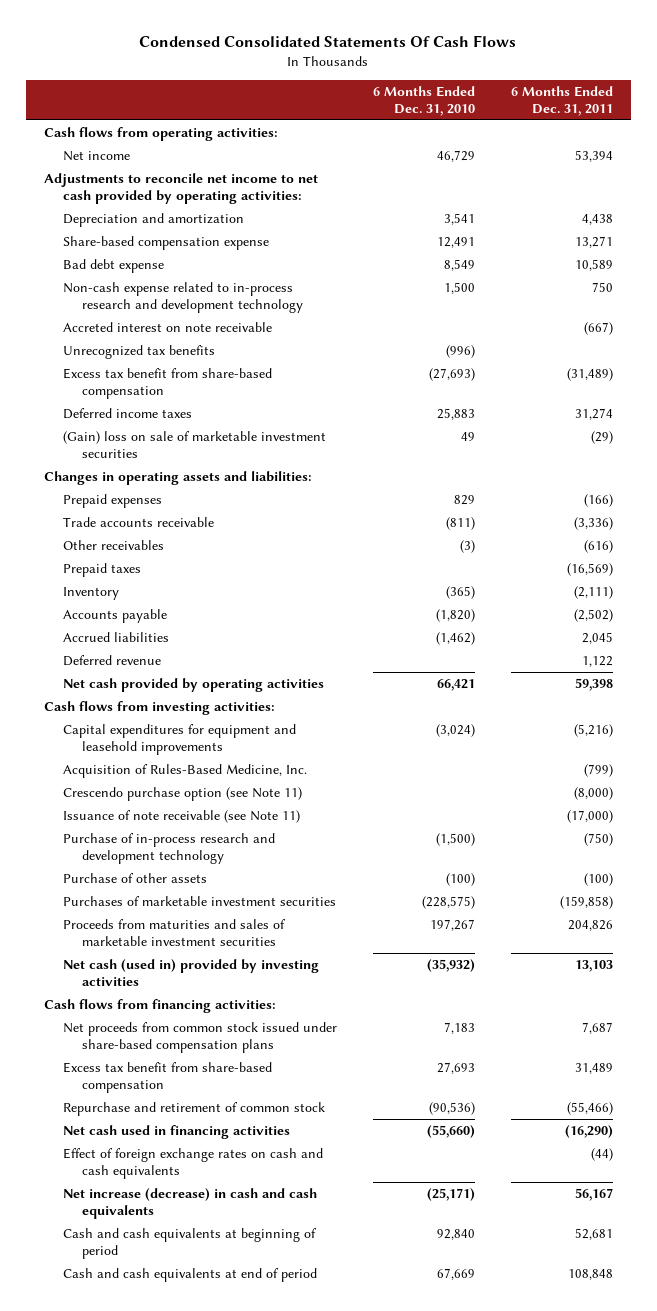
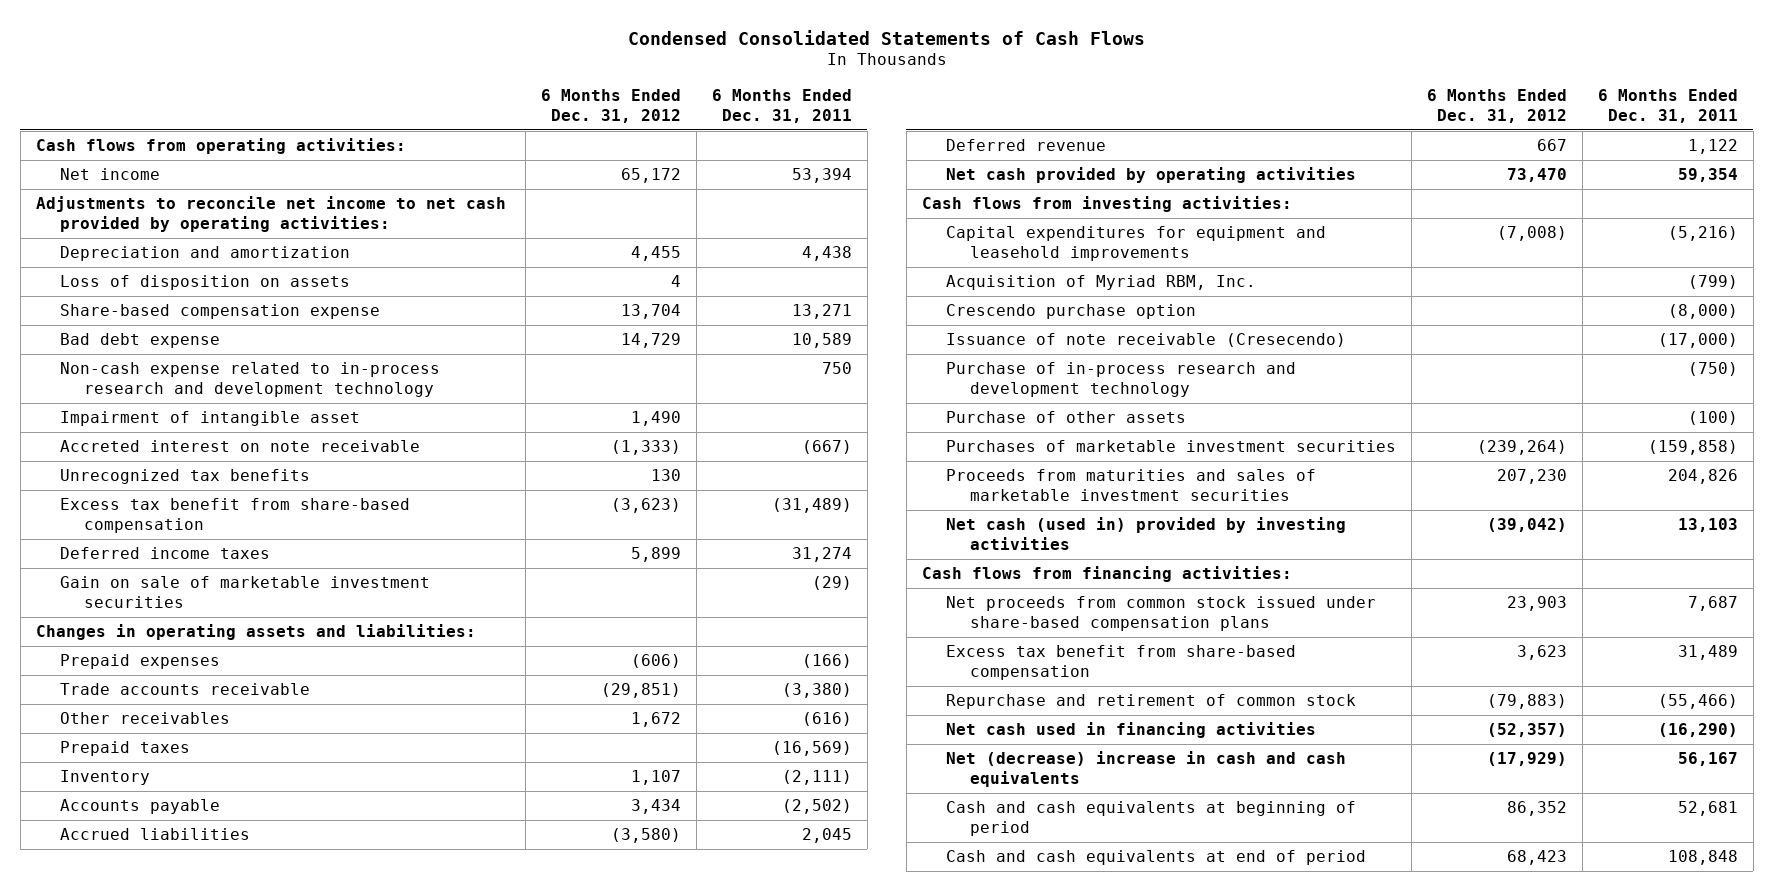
[139,35,517,48] Condensed Consolidated Statements Of Cash Flows -> [627,29,1145,45] Condensed Consolidated Statements of Cash Flows
[373,85,476,116] 6 Months Ended Dec. 31, 2010 -> none
none -> [541,88,682,124] 6 Months Ended Dec. 31, 2012
none -> [60,275,351,291] Loss of disposition on assets
none -> [60,411,361,427] Impairment of intangible asset
[62,430,326,458] (Gain) loss on sale of marketable investment securities -> [60,576,431,609] Gain on sale of marketable investment securities
[574,516,614,530] (3,336) -> [782,683,853,699] (3,380)
[575,677,614,691] 59,398 -> [1677,168,1738,183] 59,354
[62,763,307,778] Acquisition of Rules-Based Medicine, Inc. -> [945,275,1256,291] Acquisition of Myriad RBM, Inc.
[62,786,302,801] Crescendo purchase option (see Note 11) -> [945,304,1196,320] Crescendo purchase option
[62,809,300,823] Issuance of note receivable (see Note 11) -> [945,333,1346,348] Issuance of note receivable (Cresecendo)
[62,1147,323,1179] Effect of foreign exchange rates on cash and cash equivalents -> none
[62,1187,317,1219] Net increase (decrease) in cash and cash equivalents -> [945,751,1346,788] Net (decrease) increase in cash and cash equivalents

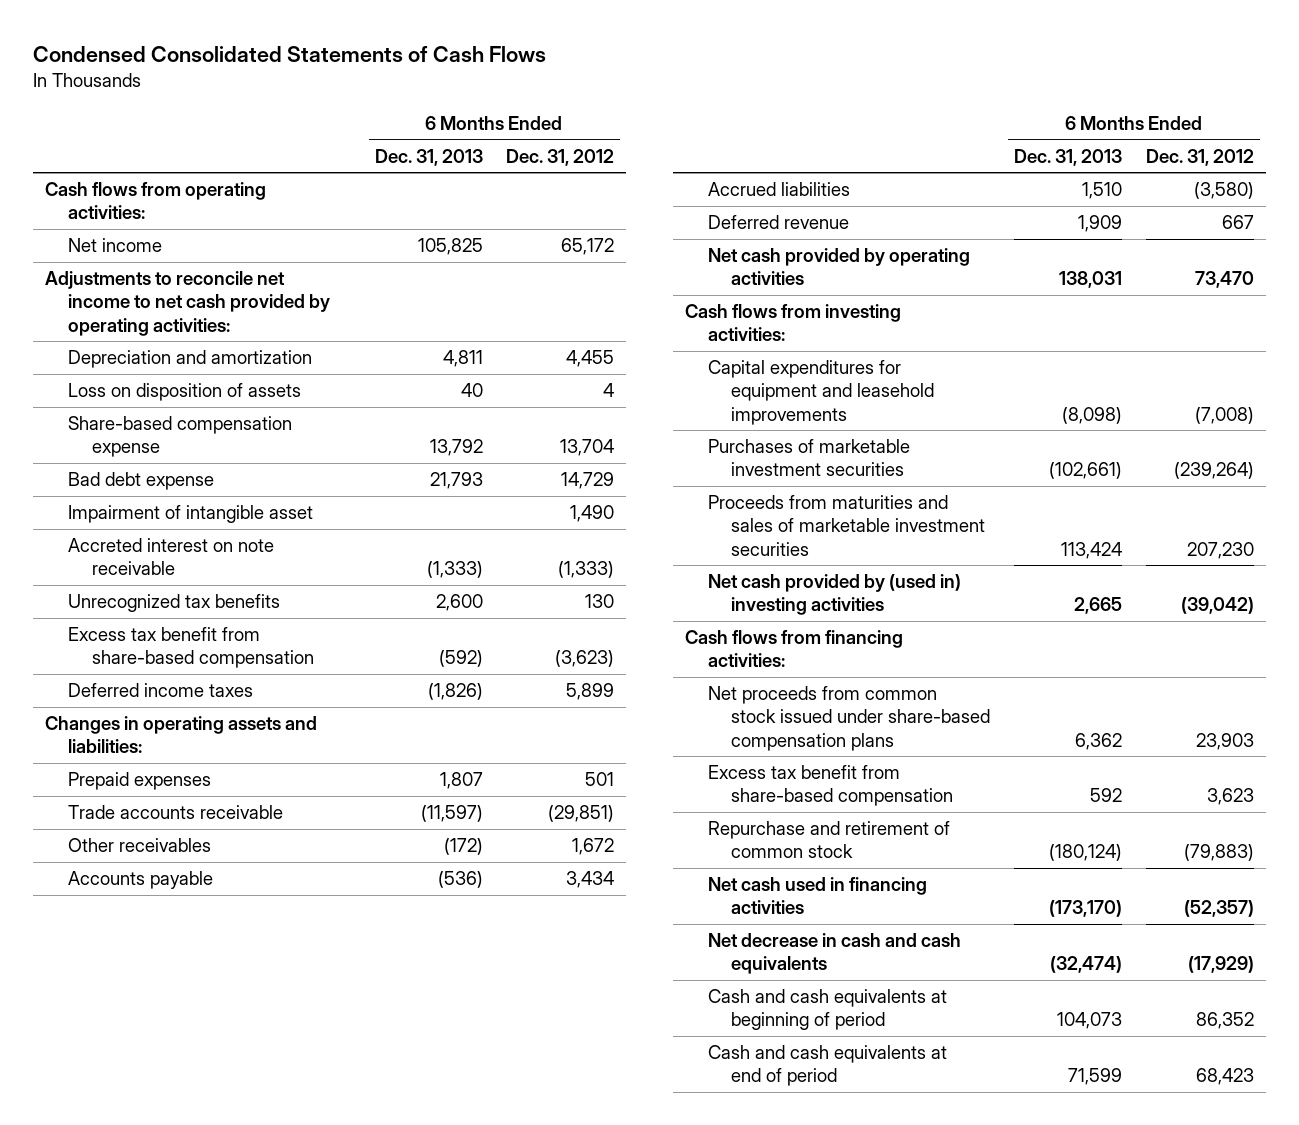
[712,88,853,124] 6 Months Ended Dec. 31, 2011 -> none
none -> [374,148,483,166] Dec. 31, 2013
[60,275,351,291] Loss of disposition on assets -> [68,383,302,402] Loss on disposition of assets
[60,362,441,398] Non-cash expense related to in-process research and development technology -> none
[60,576,431,609] Gain on sale of marketable investment securities -> none
[631,654,682,669] (606) -> [585,772,615,787] 501
[60,741,191,757] Prepaid taxes -> none
[60,770,151,786] Inventory -> none
[945,275,1256,291] Acquisition of Myriad RBM, Inc. -> none
[945,304,1196,320] Crescendo purchase option -> none
[945,333,1346,348] Issuance of note receivable (Cresecendo) -> none
[945,362,1296,398] Purchase of in-process research and development technology -> none
[945,411,1186,424] Purchase of other assets -> none
[945,517,1346,551] Net cash (used in) provided by investing activities -> [708,574,962,616] Net cash provided by (used in) investing activities
[945,751,1346,788] Net (decrease) increase in cash and cash equivalents -> [708,933,962,975] Net decrease in cash and cash equivalents

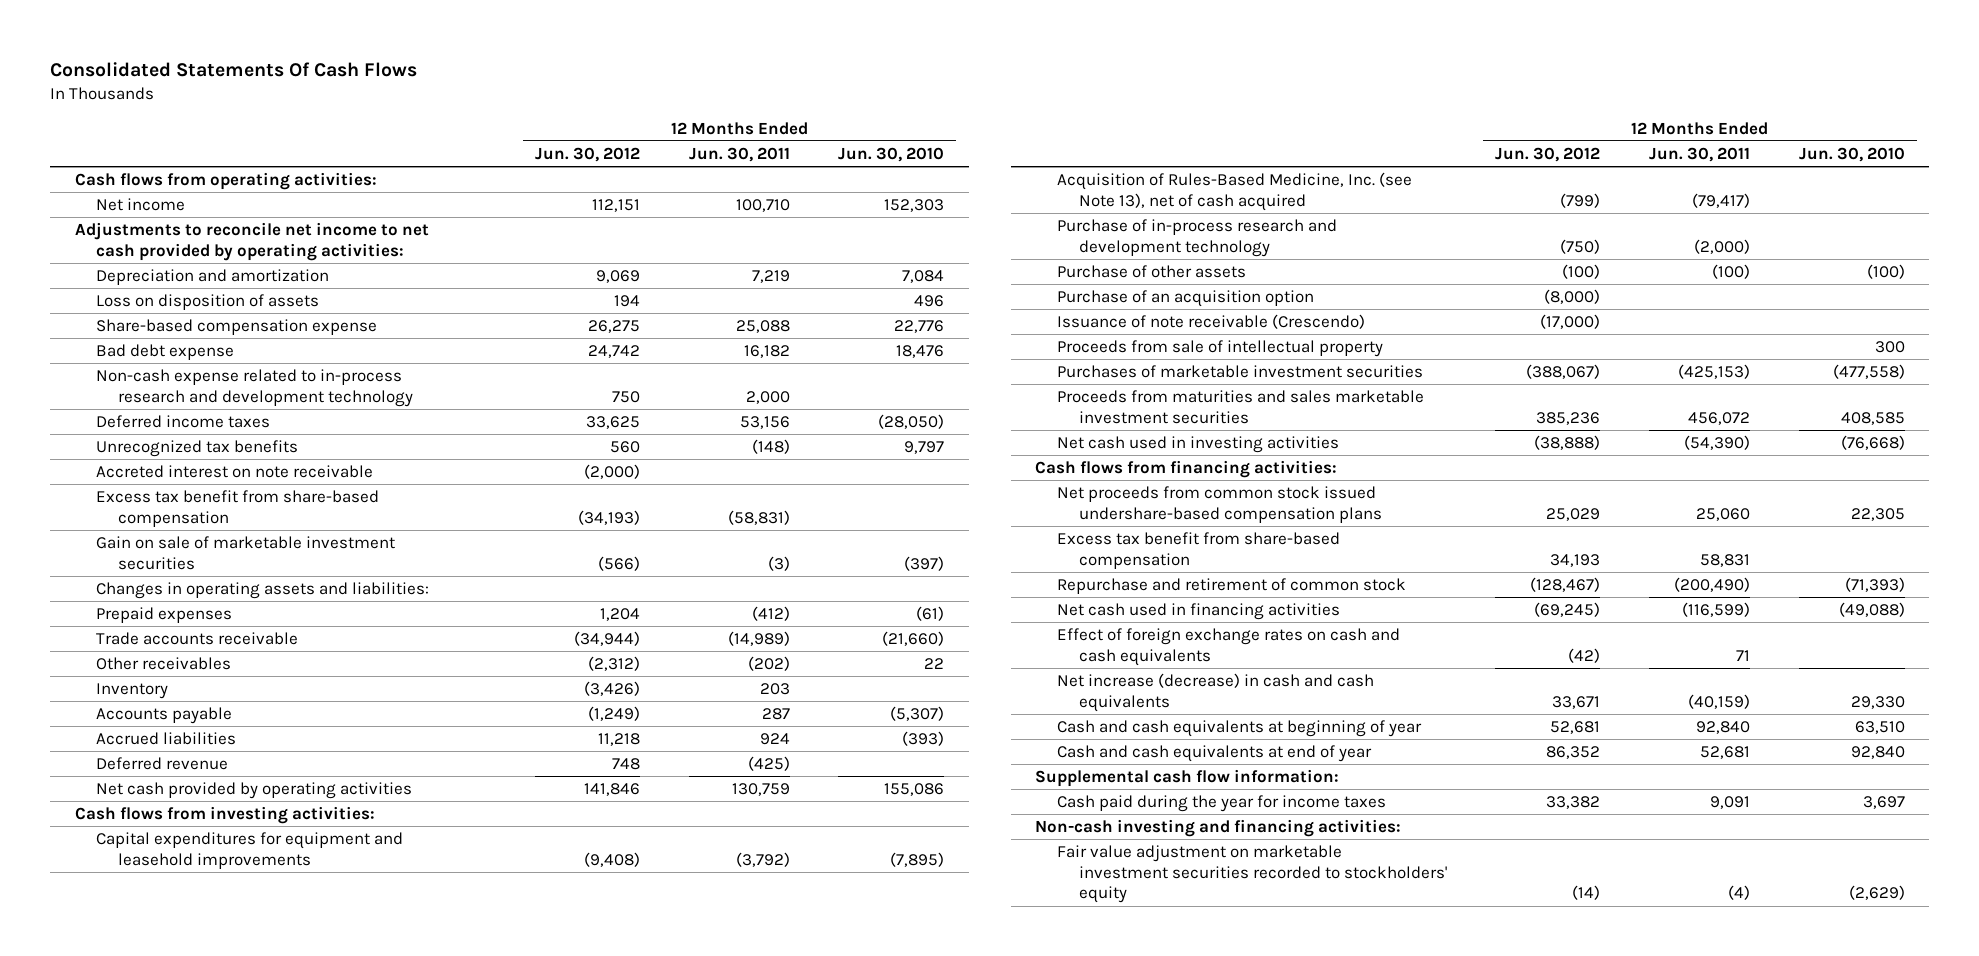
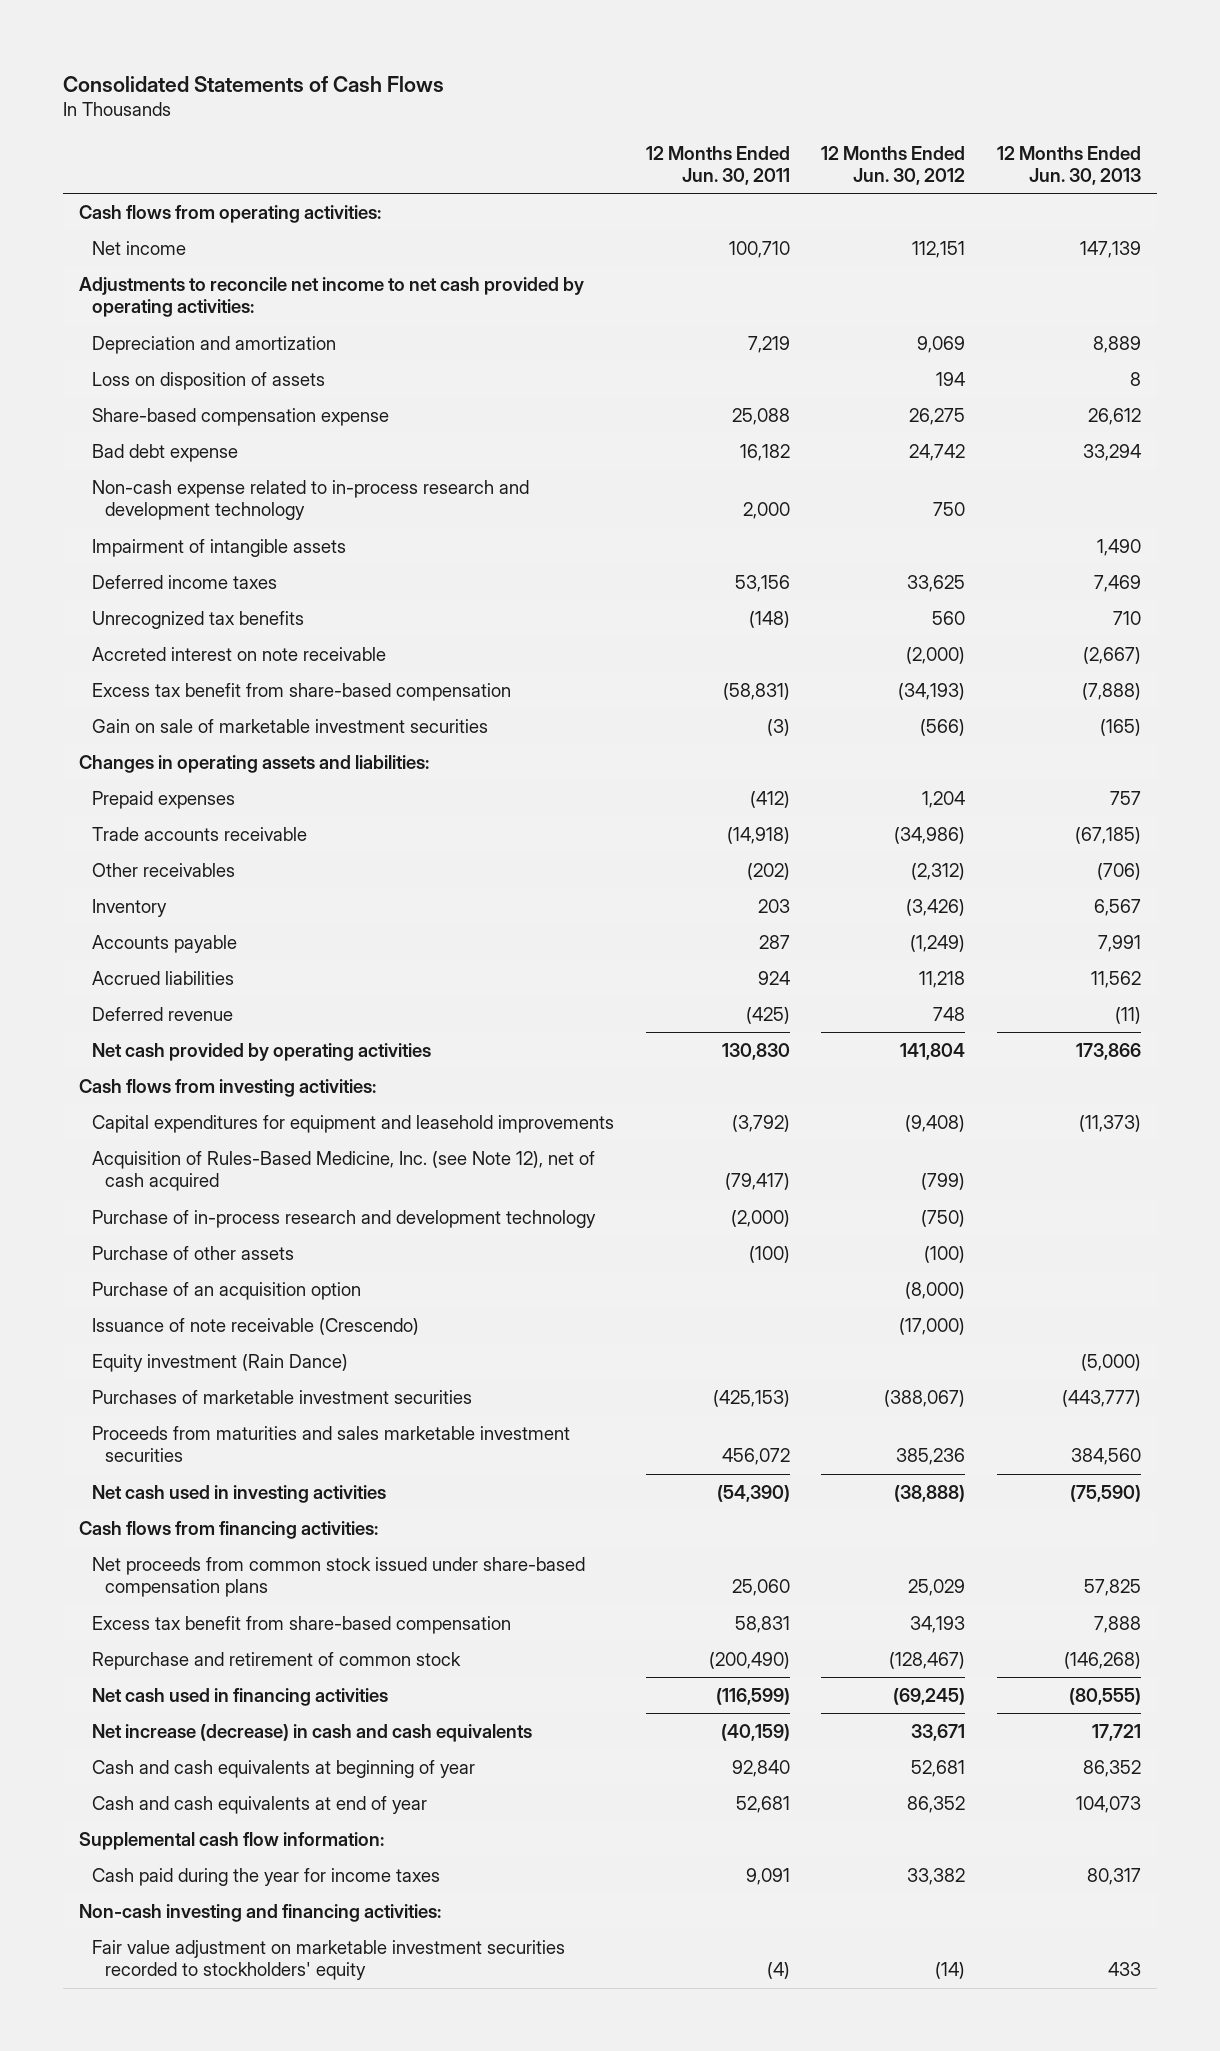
[50,62,418,78] Consolidated Statements Of Cash Flows -> [63,75,445,92] Consolidated Statements of Cash Flows
[838,146,945,162] Jun. 30, 2010 -> none
none -> [996,145,1141,186] 12 Months Ended Jun. 30, 2013
none -> [91,538,346,557] Impairment of intangible assets
[573,630,640,646] (34,944) -> [894,826,966,844] (34,986)
[727,630,790,646] (14,989) -> [726,826,790,844] (14,918)
[583,782,640,796] 141,846 -> [900,1042,966,1060] 141,804
[731,782,790,796] 130,759 -> [721,1042,790,1060] 130,830
[1056,171,1412,211] Acquisition of Rules-Based Medicine, Inc. (see Note 13), net of cash acquired -> [91,1150,595,1192] Acquisition of Rules-Based Medicine, Inc. (see Note 12), net of cash acquired
[1056,339,1383,357] Proceeds from sale of intellectual property -> none
none -> [91,1353,348,1372] Equity investment (Rain Dance)
[1056,485,1382,523] Net proceeds from common stock issued undershare-based compensation plans -> [91,1556,585,1598] Net proceeds from common stock issued under share-based compensation plans
[1056,627,1400,666] Effect of foreign exchange rates on cash and cash equivalents -> none

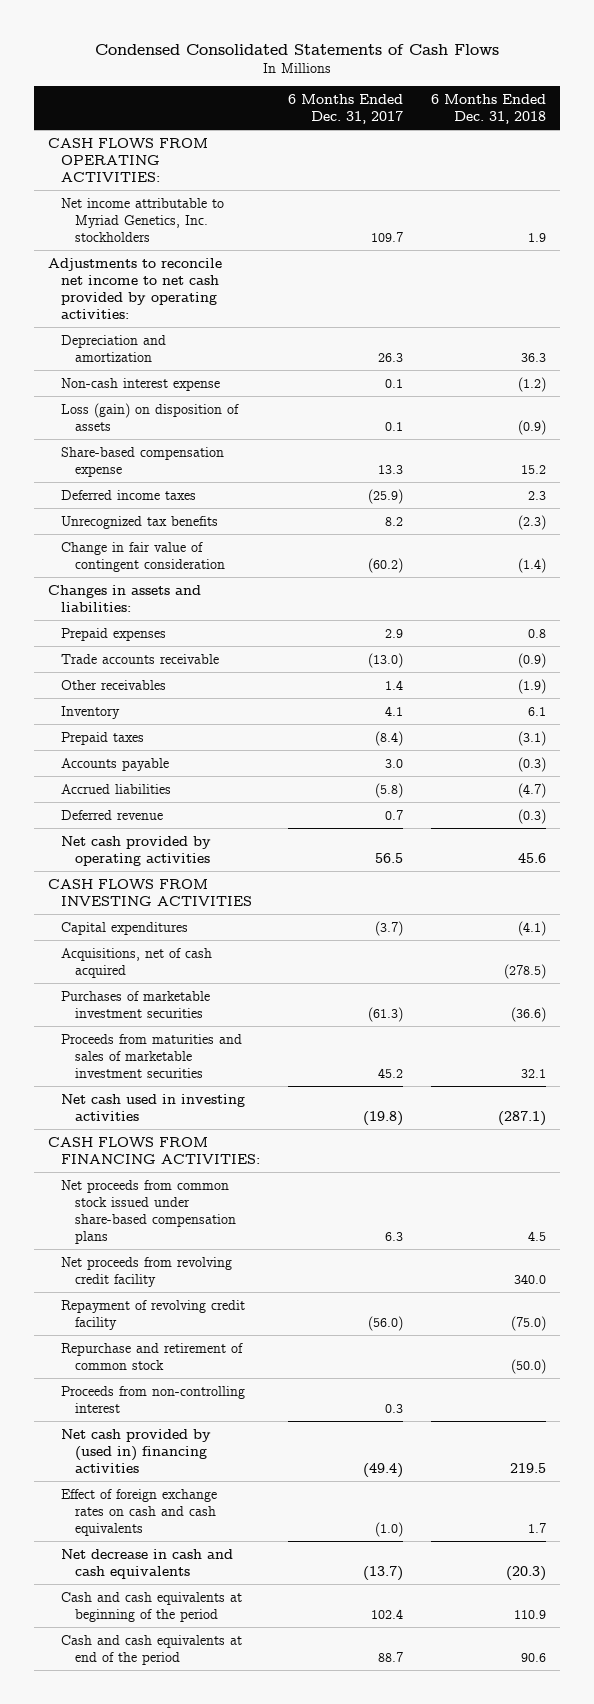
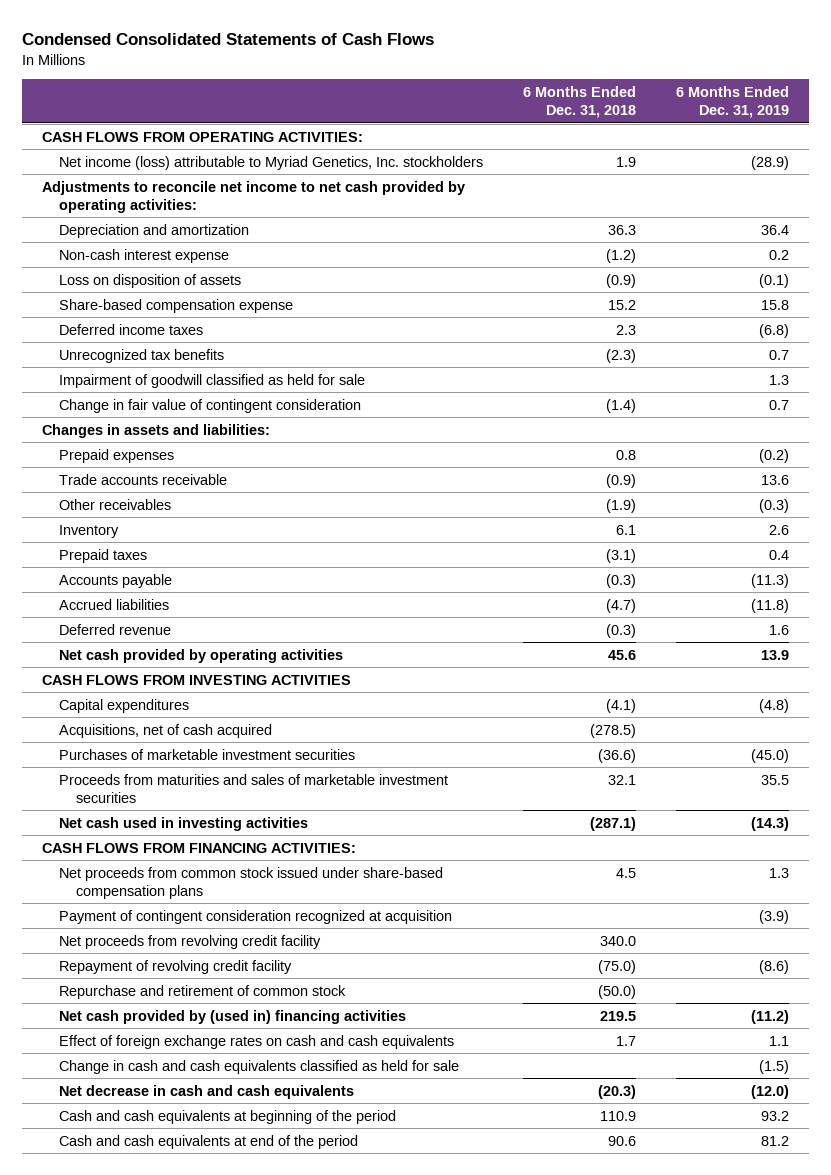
[288,93,404,125] 6 Months Ended Dec. 31, 2017 -> none
none -> [675,86,789,119] 6 Months Ended Dec. 31, 2019
[61,197,225,242] Net income attributable to Myriad Genetics, Inc. stockholders -> [58,155,483,170] Net income (loss) attributable to Myriad Genetics, Inc. stockholders
[61,402,240,431] Loss (gain) on disposition of assets -> [58,273,241,288] Loss on disposition of assets
none -> [58,373,365,388] Impairment of goodwill classified as held for sale
none -> [58,909,452,924] Payment of contingent consideration recognized at acquisition
[61,1385,246,1413] Proceeds from non-controlling interest -> none
none -> [58,1059,459,1074] Change in cash and cash equivalents classified as held for sale

